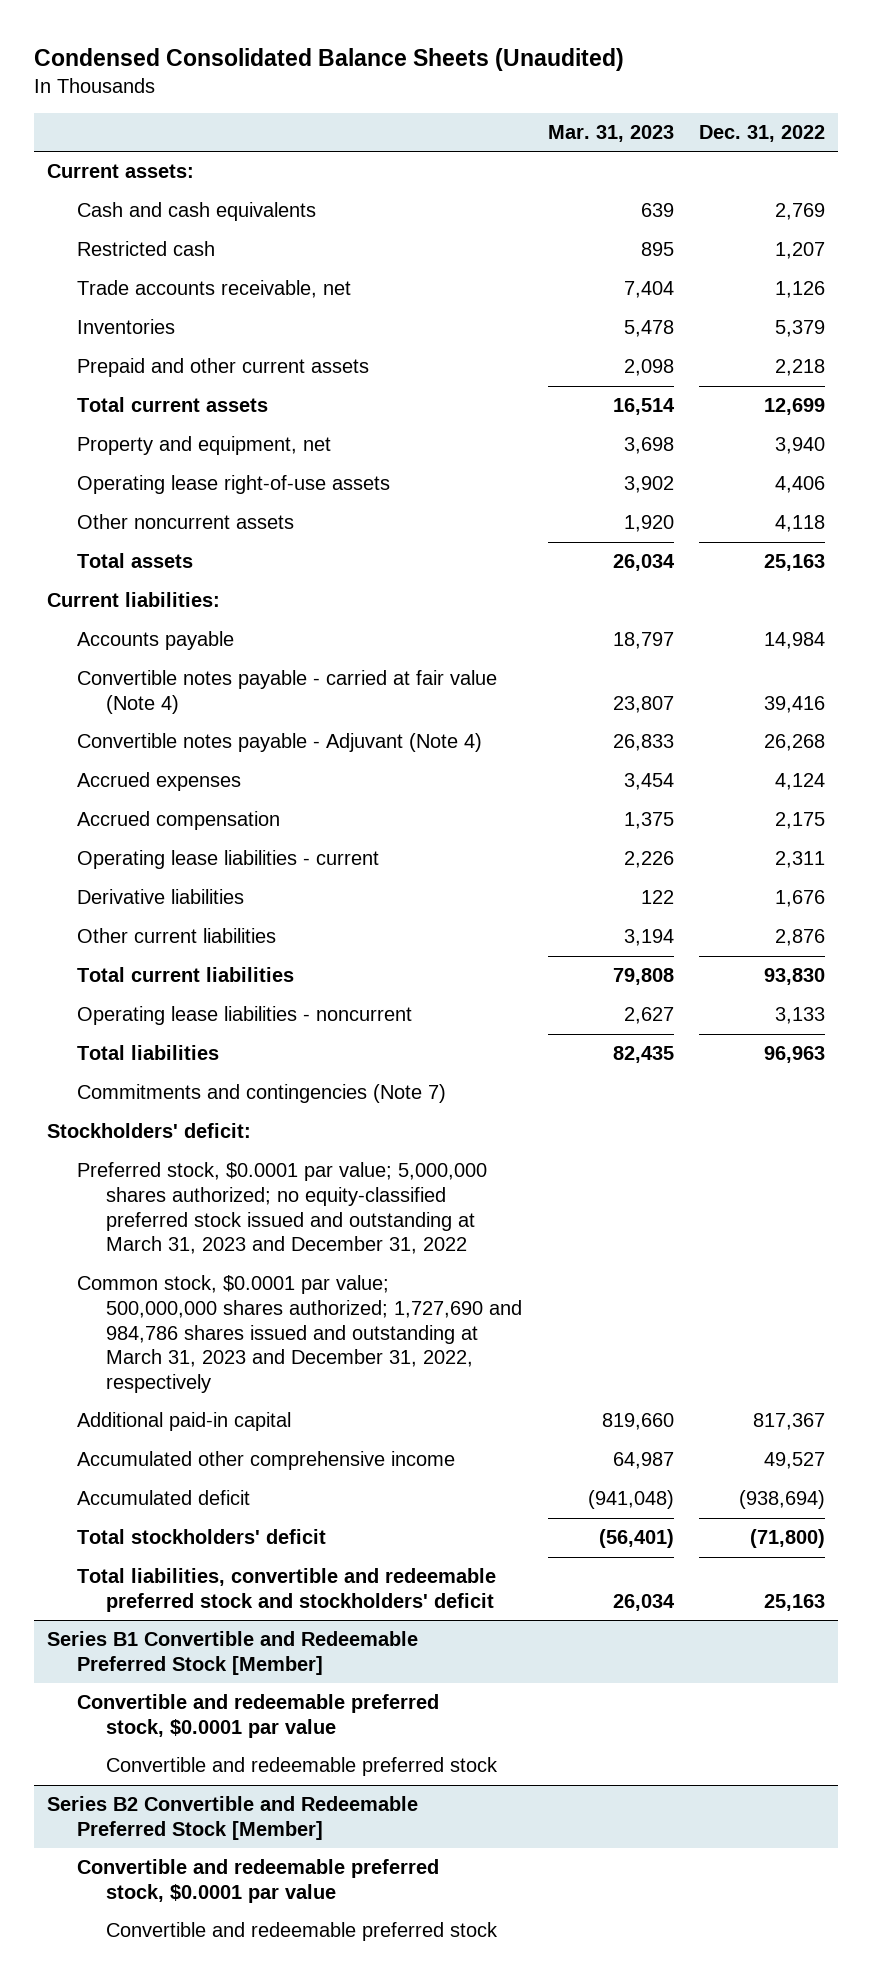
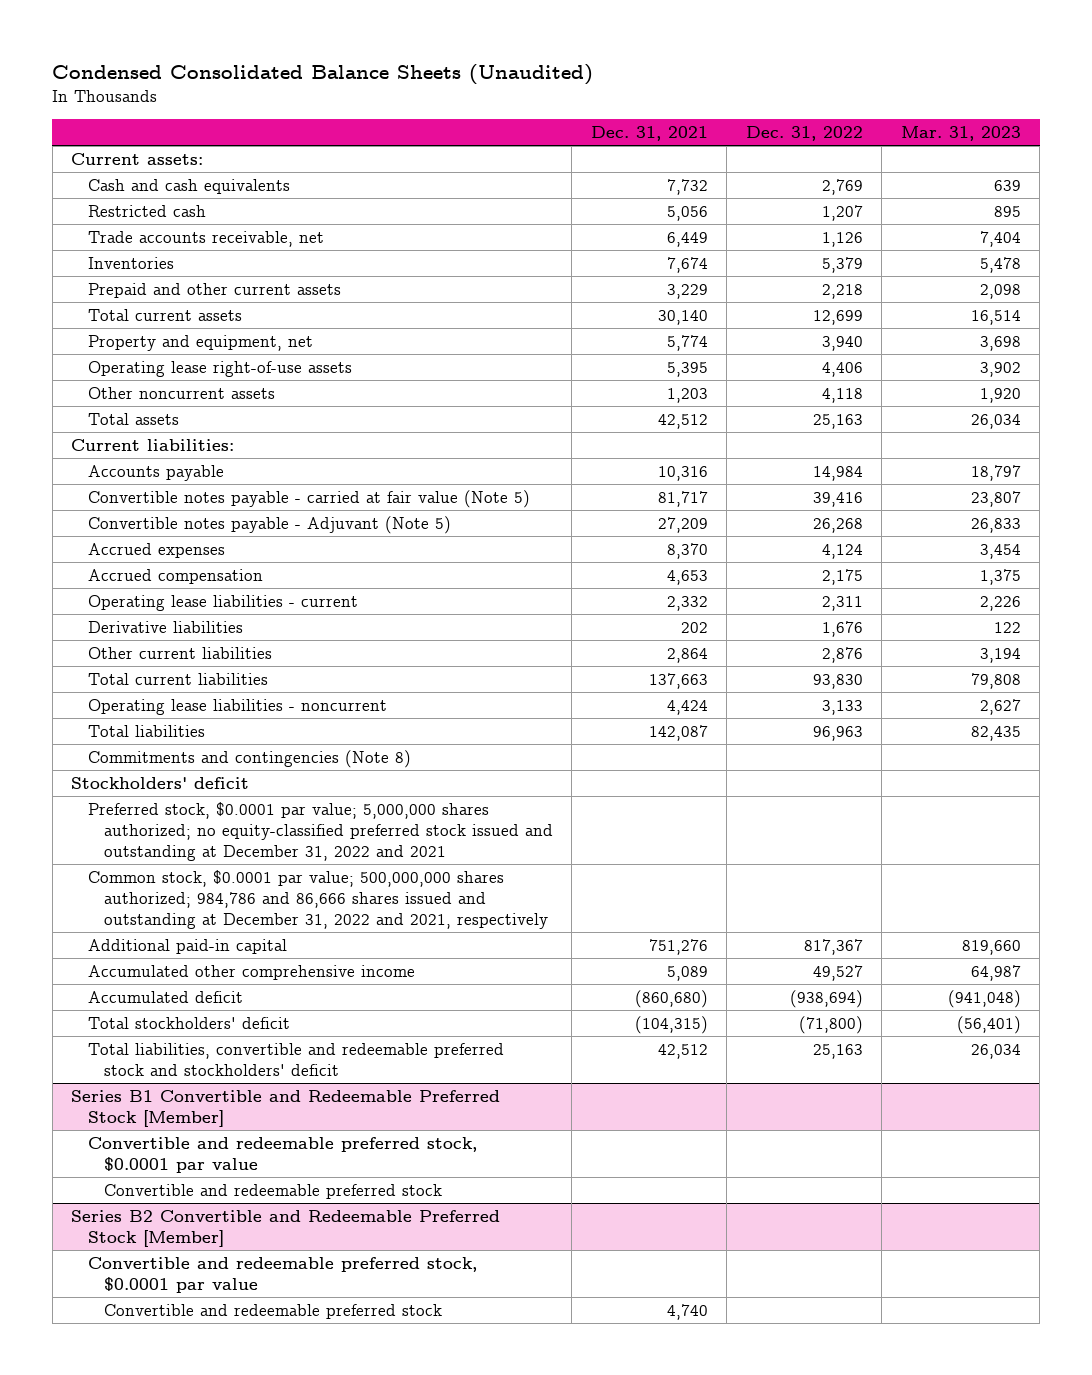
none -> [590,126,708,142] Dec. 31, 2021
[76,670,497,714] Convertible notes payable - carried at fair value (Note 4) -> [87,489,530,508] Convertible notes payable - carried at fair value (Note 5)
[76,733,482,753] Convertible notes payable - Adjuvant (Note 4) -> [87,515,451,534] Convertible notes payable - Adjuvant (Note 5)
[76,1084,446,1104] Commitments and contingencies (Note 7) -> [87,749,411,768] Commitments and contingencies (Note 8)
[47,1123,252,1139] Stockholders' deficit: -> [71,776,250,789] Stockholders' deficit
[76,1162,487,1255] Preferred stock, $0.0001 par value; 5,000,000 shares authorized; no equity-classified preferred stock issued and outstanding at March 31, 2023 and December 31, 2022 -> [87,801,553,862] Preferred stock, $0.0001 par value; 5,000,000 shares authorized; no equity-classified preferred stock issued and outstanding at December 31, 2022 and 2021
[76,1275,523,1394] Common stock, $0.0001 par value; 500,000,000 shares authorized; 1,727,690 and 984,786 shares issued and outstanding at March 31, 2023 and December 31, 2022, respectively -> [87,869,548,930] Common stock, $0.0001 par value; 500,000,000 shares authorized; 984,786 and 86,666 shares issued and outstanding at December 31, 2022 and 2021, respectively

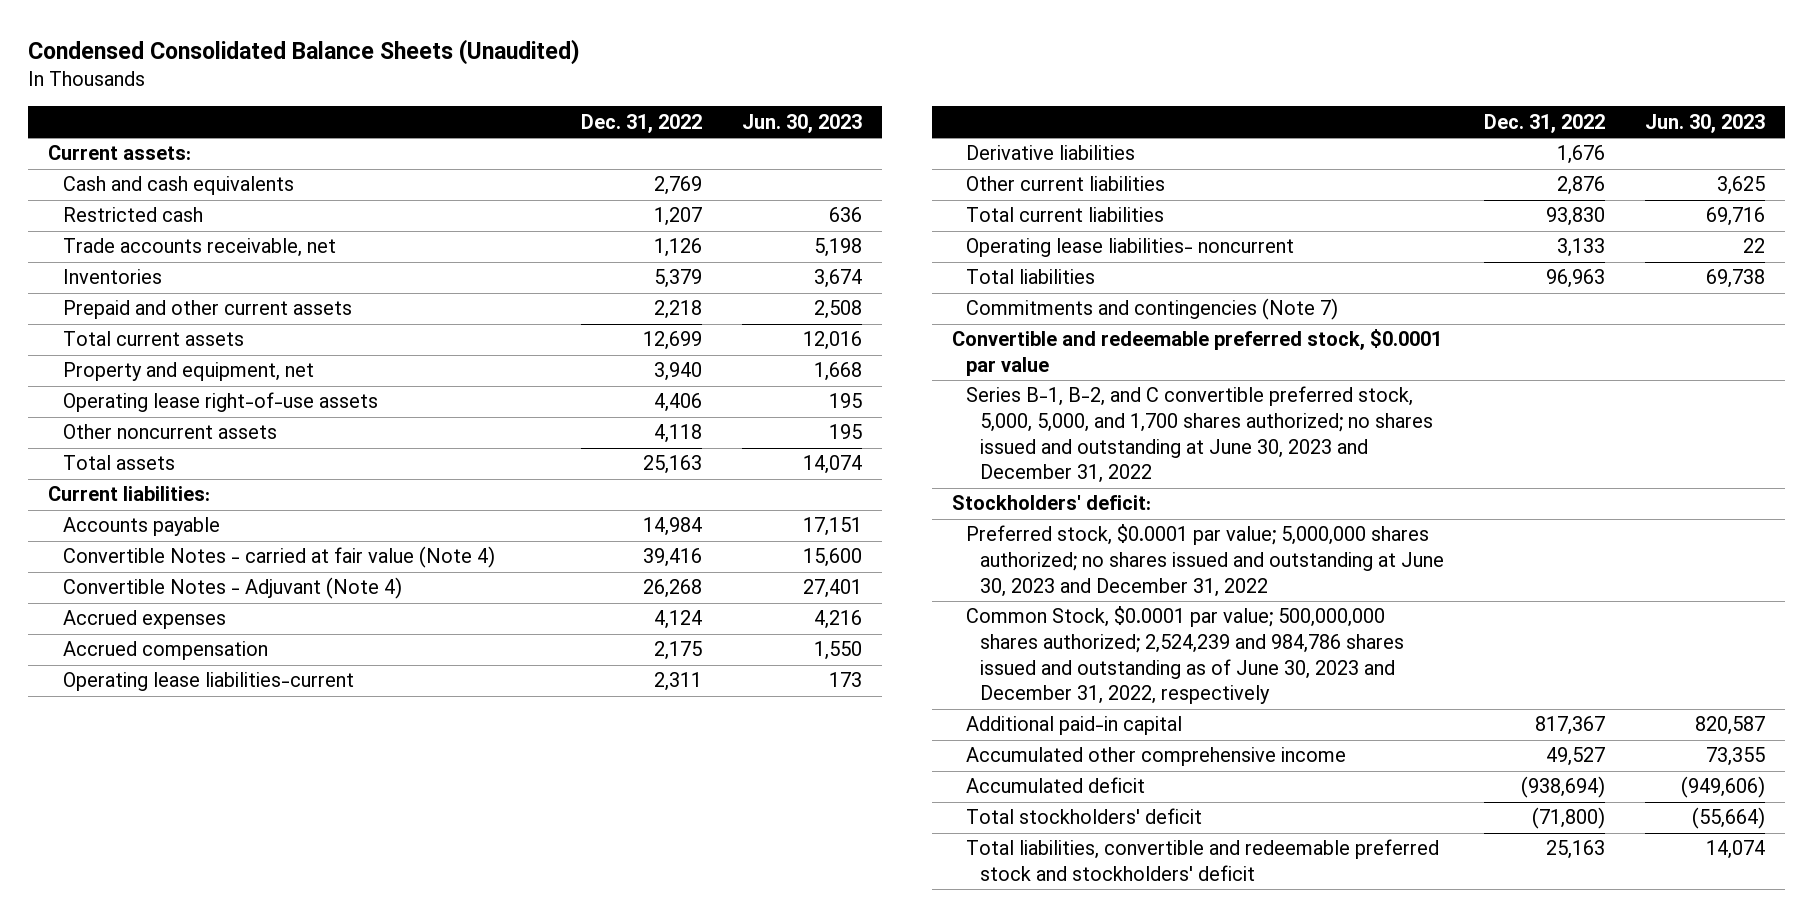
[590,126,708,142] Dec. 31, 2021 -> none
[900,126,1021,142] Mar. 31, 2023 -> none
none -> [741,113,862,133] Jun. 30, 2023
[87,489,530,508] Convertible notes payable - carried at fair value (Note 5) -> [62,546,495,569] Convertible Notes - carried at fair value (Note 4)
[87,515,451,534] Convertible notes payable - Adjuvant (Note 5) -> [62,577,402,600] Convertible Notes - Adjuvant (Note 4)
[87,594,358,611] Operating lease liabilities - current -> [62,672,354,692] Operating lease liabilities-current
[87,698,387,715] Operating lease liabilities - noncurrent -> [966,238,1295,258] Operating lease liabilities- noncurrent
[87,749,411,768] Commitments and contingencies (Note 8) -> [966,298,1339,321] Commitments and contingencies (Note 7)
none -> [951,329,1442,377] Convertible and redeemable preferred stock, $0.0001 par value
none -> [966,386,1434,484] Series B-1, B-2, and C convertible preferred stock, 5,000, 5,000, and 1,700 shares authorized; no shares issued and outstanding at June 30, 2023 and December 31, 2022
[71,776,250,789] Stockholders' deficit -> [951,495,1151,511] Stockholders' deficit:
[87,801,553,862] Preferred stock, $0.0001 par value; 5,000,000 shares authorized; no equity-classified preferred stock issued and outstanding at December 31, 2022 and 2021 -> [966,524,1445,597] Preferred stock, $0.0001 par value; 5,000,000 shares authorized; no shares issued and outstanding at June 30, 2023 and December 31, 2022
[87,869,548,930] Common stock, $0.0001 par value; 500,000,000 shares authorized; 984,786 and 86,666 shares issued and outstanding at December 31, 2022 and 2021, respectively -> [966,606,1405,705] Common Stock, $0.0001 par value; 500,000,000 shares authorized; 2,524,239 and 984,786 shares issued and outstanding as of June 30, 2023 and December 31, 2022, respectively
[71,1089,501,1128] Series B1 Convertible and Redeemable Preferred Stock [Member] -> none
[87,1136,477,1174] Convertible and redeemable preferred stock, $0.0001 par value -> none
[103,1183,442,1199] Convertible and redeemable preferred stock -> none
[71,1209,501,1248] Series B2 Convertible and Redeemable Preferred Stock [Member] -> none
[87,1256,477,1294] Convertible and redeemable preferred stock, $0.0001 par value -> none
[103,1303,442,1319] Convertible and redeemable preferred stock -> none

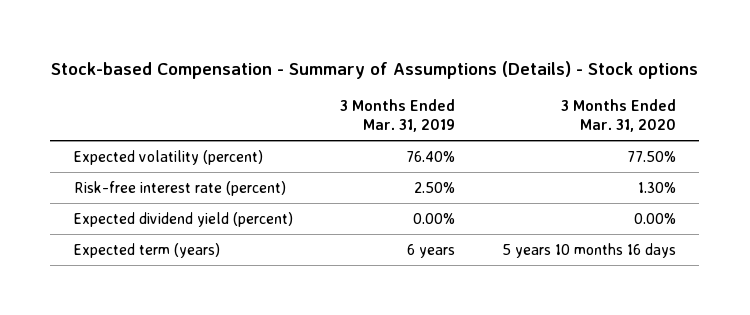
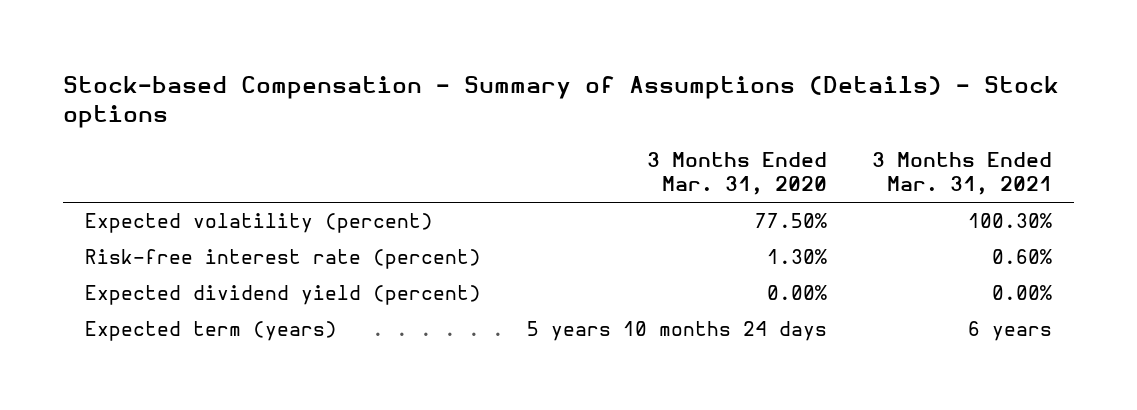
[339,99,455,133] 3 Months Ended Mar. 31, 2019 -> none
none -> [871,151,1052,196] 3 Months Ended Mar. 31, 2021
[501,242,676,258] 5 years 10 months 16 days -> [526,321,827,342] 5 years 10 months 24 days

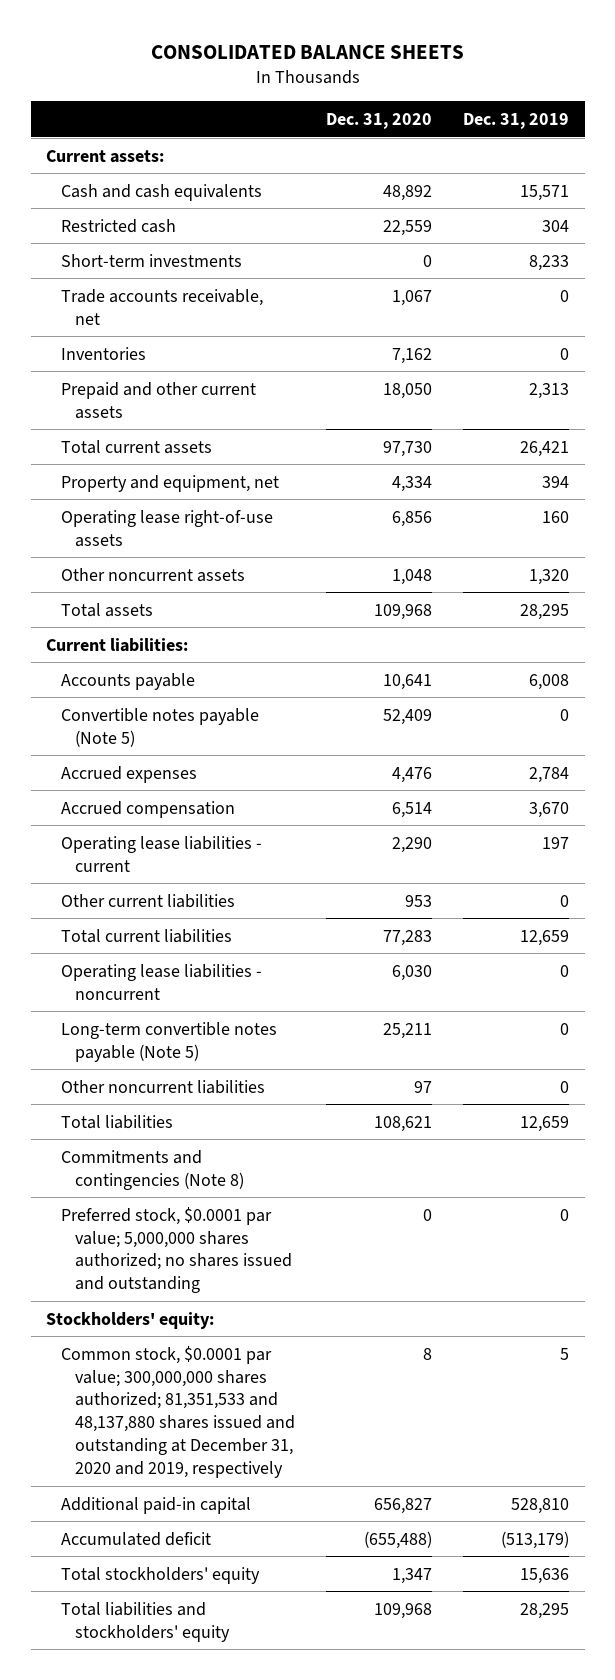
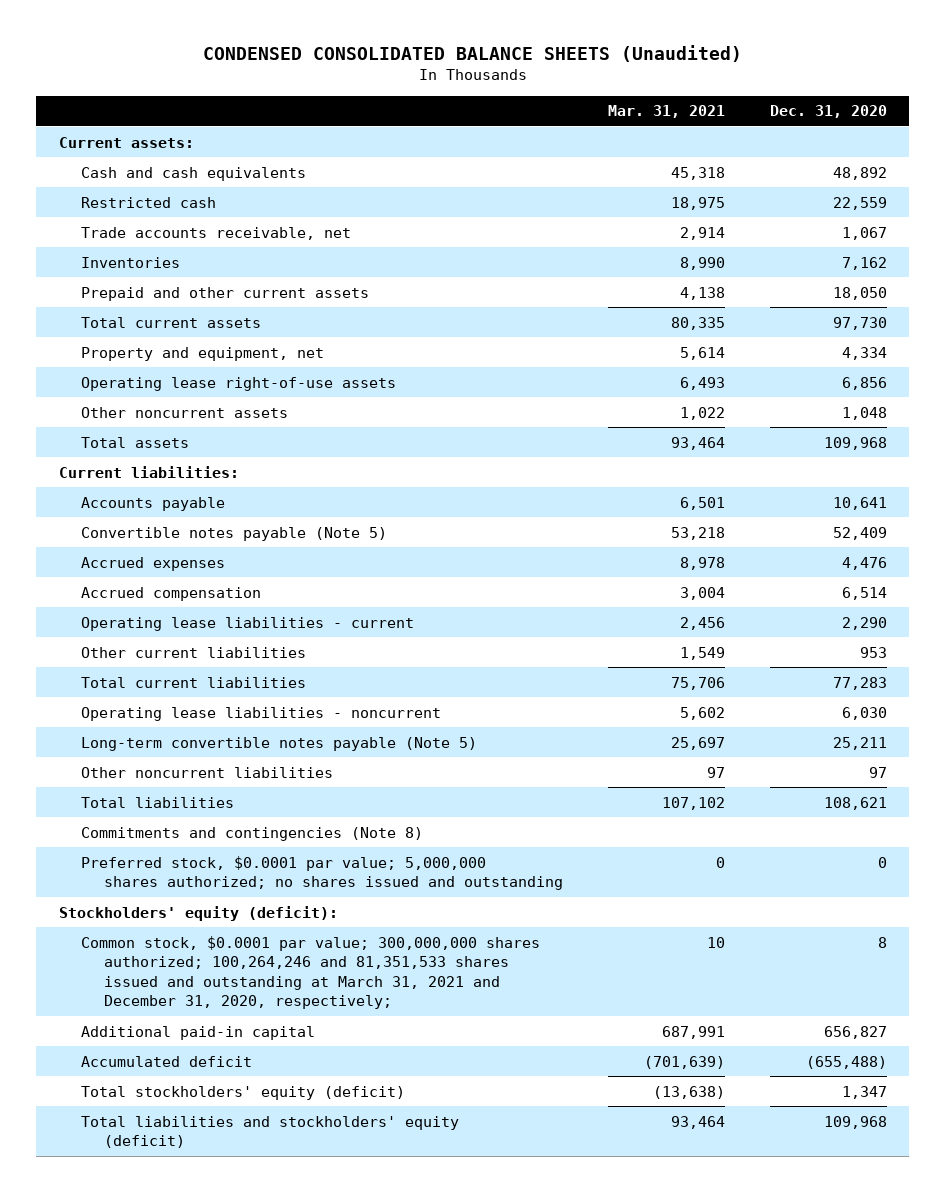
[150,44,464,59] CONSOLIDATED BALANCE SHEETS -> [202,44,742,62] CONDENSED CONSOLIDATED BALANCE SHEETS (Unaudited)
[463,113,570,130] Dec. 31, 2019 -> none
none -> [607,105,725,119] Mar. 31, 2021
[60,253,242,267] Short-term investments -> none
[46,1311,215,1329] Stockholders' equity: -> [58,905,338,921] Stockholders' equity (deficit):
[60,1345,296,1478] Common stock, $0.0001 par value; 300,000,000 shares authorized; 81,351,533 and 48,137,880 shares issued and outstanding at December 31, 2020 and 2019, respectively -> [81,935,541,1010] Common stock, $0.0001 par value; 300,000,000 shares authorized; 100,264,246 and 81,351,533 shares issued and outstanding at March 31, 2021 and December 31, 2020, respectively;
[60,1566,260,1584] Total stockholders' equity -> [81,1085,406,1100] Total stockholders' equity (deficit)
[60,1601,231,1642] Total liabilities and stockholders' equity -> [81,1115,460,1149] Total liabilities and stockholders' equity (deficit)

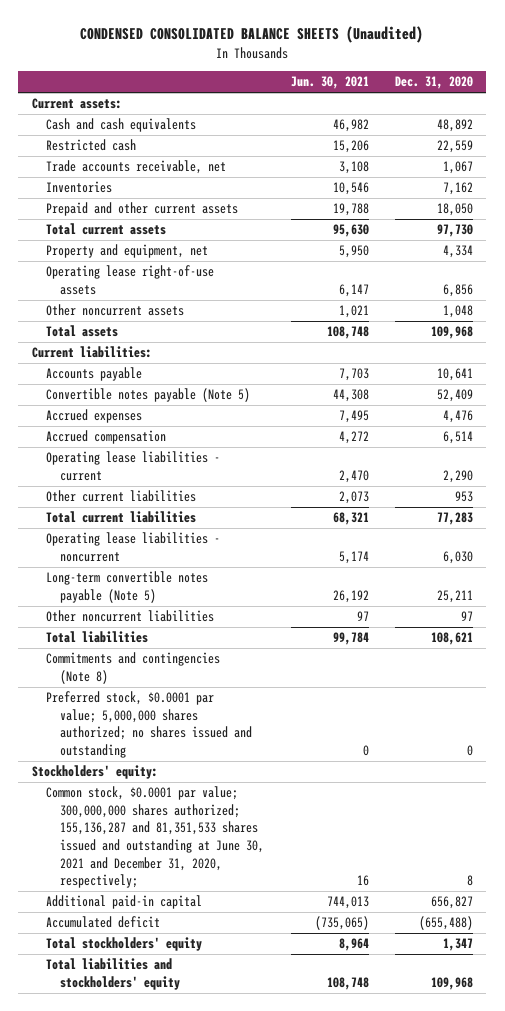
[607,105,725,119] Mar. 31, 2021 -> none
none -> [290,76,369,90] Jun. 30, 2021
[58,905,338,921] Stockholders' equity (deficit): -> [31,765,158,780] Stockholders' equity:
[81,935,541,1010] Common stock, $0.0001 par value; 300,000,000 shares authorized; 100,264,246 and 81,351,533 shares issued and outstanding at March 31, 2021 and December 31, 2020, respectively; -> [45,786,265,889] Common stock, $0.0001 par value; 300,000,000 shares authorized; 155,136,287 and 81,351,533 shares issued and outstanding at June 30, 2021 and December 31, 2020, respectively;
[81,1085,406,1100] Total stockholders' equity (deficit) -> [45,937,202,952] Total stockholders' equity
[81,1115,460,1149] Total liabilities and stockholders' equity (deficit) -> [45,958,181,990] Total liabilities and stockholders' equity

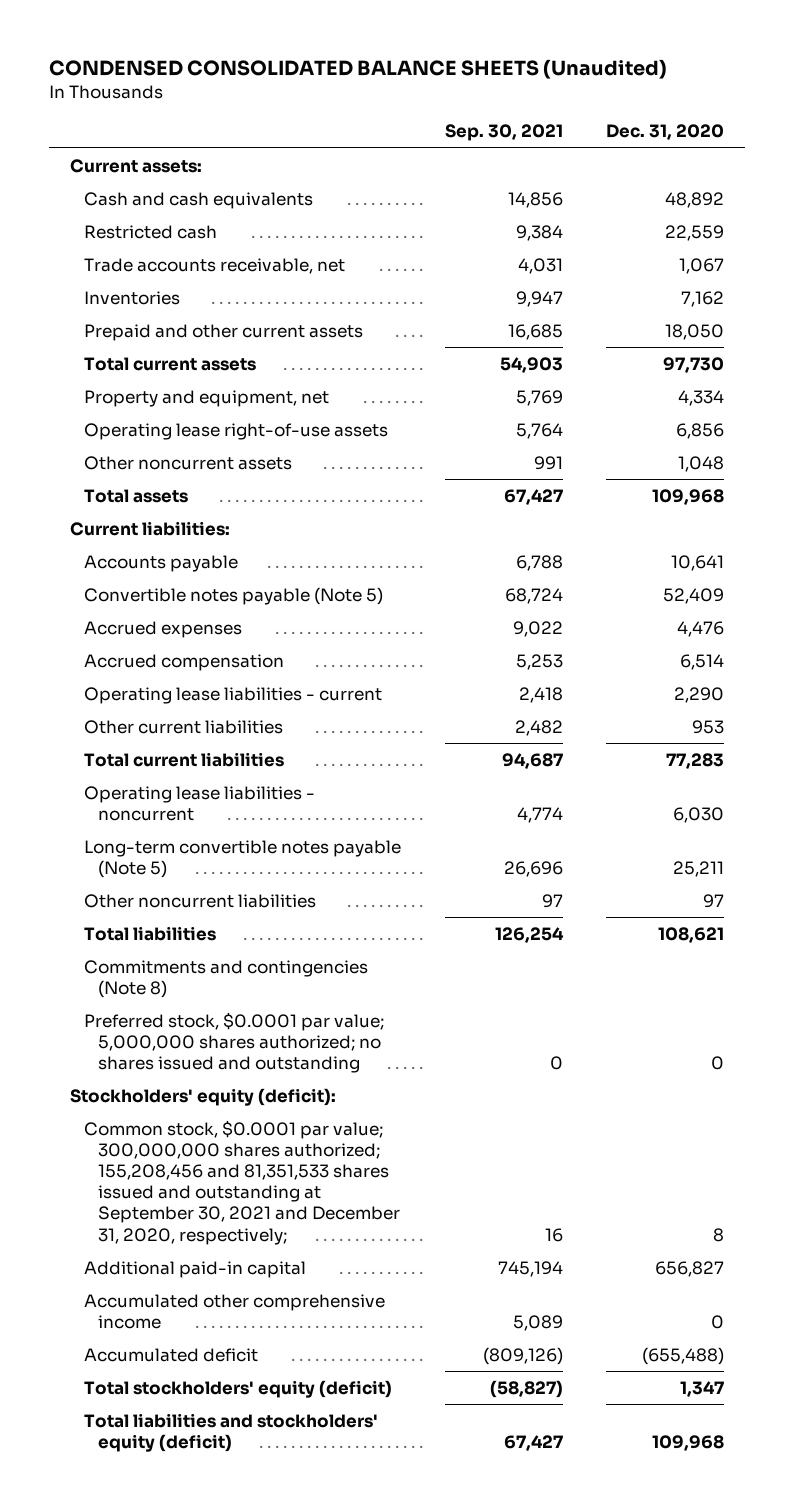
[290,76,369,90] Jun. 30, 2021 -> none
none -> [444,124,563,142] Sep. 30, 2021
[31,765,158,780] Stockholders' equity: -> [70,1087,337,1106] Stockholders' equity (deficit):
[45,786,265,889] Common stock, $0.0001 par value; 300,000,000 shares authorized; 155,136,287 and 81,351,533 shares issued and outstanding at June 30, 2021 and December 31, 2020, respectively; -> [84,1119,401,1245] Common stock, $0.0001 par value; 300,000,000 shares authorized; 155,208,456 and 81,351,533 shares issued and outstanding at September 30, 2021 and December 31, 2020, respectively;
none -> [84,1293,386,1329] Accumulated other comprehensive income
[45,937,202,952] Total stockholders' equity -> [84,1379,393,1398] Total stockholders' equity (deficit)
[45,958,181,990] Total liabilities and stockholders' equity -> [84,1412,379,1452] Total liabilities and stockholders' equity (deficit)

